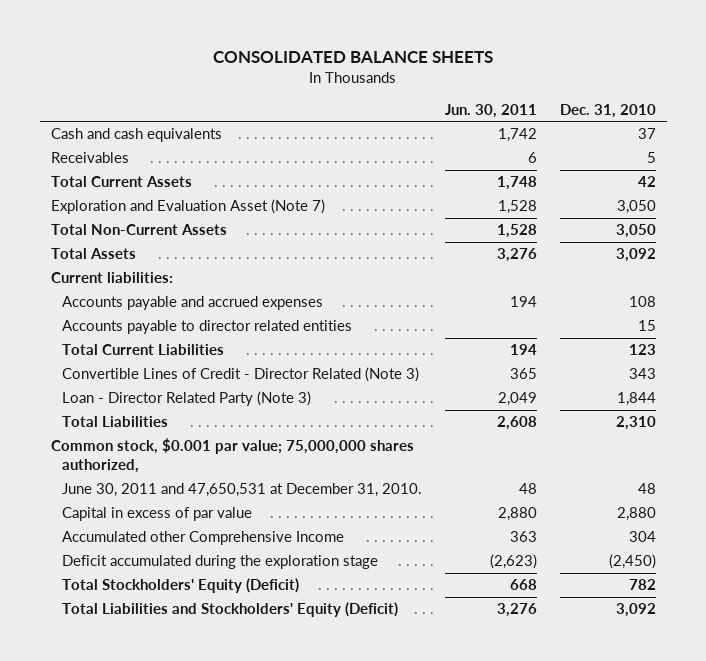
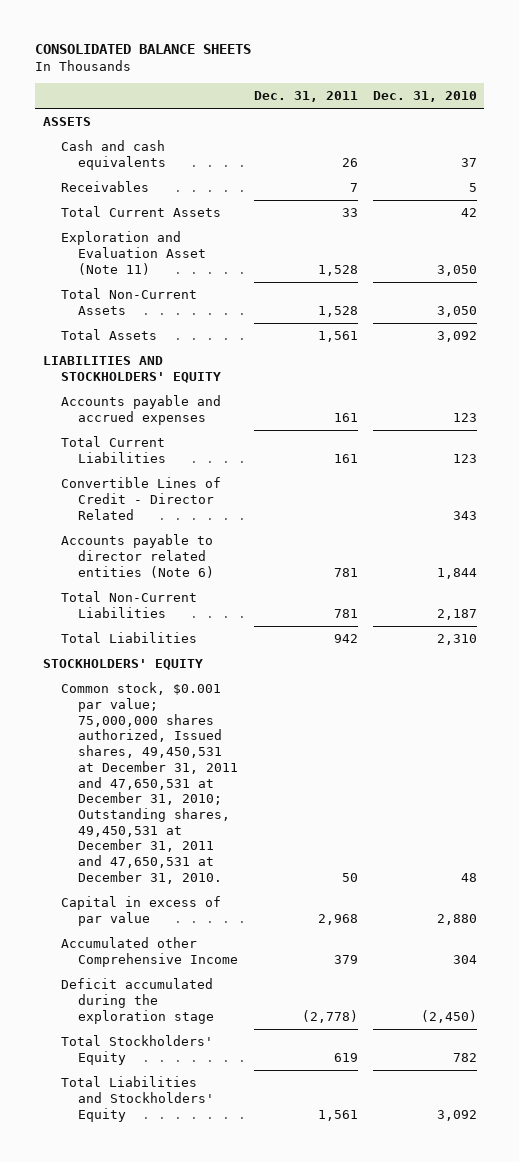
[444,103,537,118] Jun. 30, 2011 -> none
none -> [253,90,358,102] Dec. 31, 2011
none -> [42,117,91,127] ASSETS
[50,199,325,215] Exploration and Evaluation Asset (Note 7) -> [60,231,207,275] Exploration and Evaluation Asset (Note 11)
[50,272,173,284] Current liabilities: -> none
[62,320,353,335] Accounts payable to director related entities -> none
none -> [42,356,221,383] LIABILITIES AND STOCKHOLDERS' EQUITY
[628,296,656,308] 108 -> [452,412,477,422] 123
[62,367,420,383] Convertible Lines of Credit - Director Related (Note 3) -> [60,477,221,520] Convertible Lines of Credit - Director Related
[62,391,312,407] Loan - Director Related Party (Note 3) -> [60,534,215,578] Accounts payable to director related entities (Note 6)
none -> [60,591,197,618] Total Non-Current Liabilities
[50,438,414,474] Common stock, $0.001 par value; 75,000,000 shares authorized, -> none
[62,483,423,498] June 30, 2011 and 47,650,531 at December 31, 2010. -> none
none -> [42,659,203,671] STOCKHOLDERS' EQUITY
none -> [60,682,239,884] Common stock, $0.001 par value; 75,000,000 shares authorized, Issued shares, 49,450,531 at December 31, 2011 and 47,650,531 at December 31, 2010; Outstanding shares, 49,450,531 at December 31, 2011 and 47,650,531 at December 31, 2010.
[62,578,300,594] Total Stockholders' Equity (Deficit) -> [60,1035,213,1065] Total Stockholders' Equity
[62,602,399,618] Total Liabilities and Stockholders' Equity (Deficit) -> [60,1076,215,1122] Total Liabilities and Stockholders' Equity

